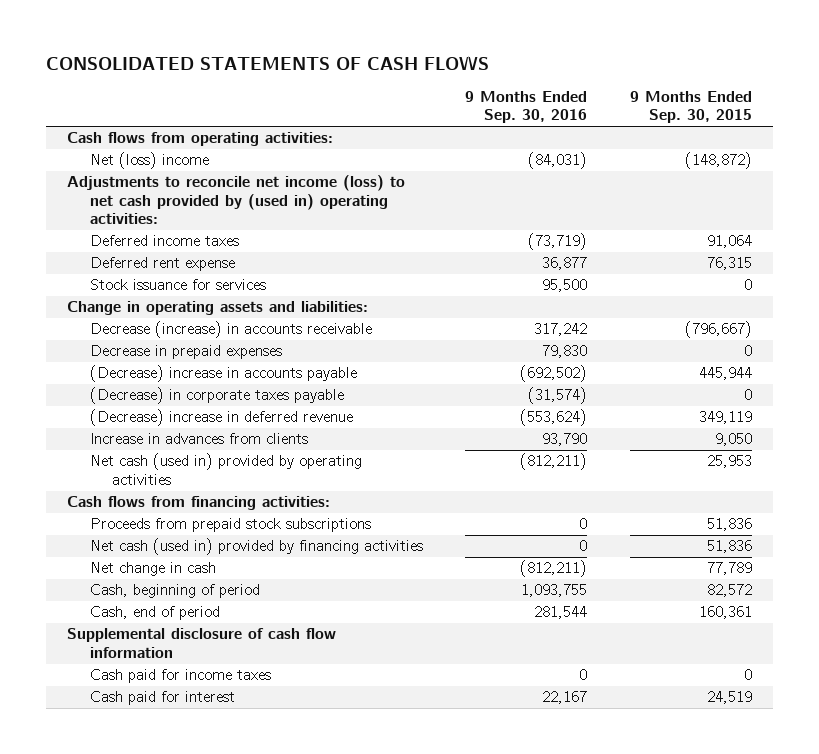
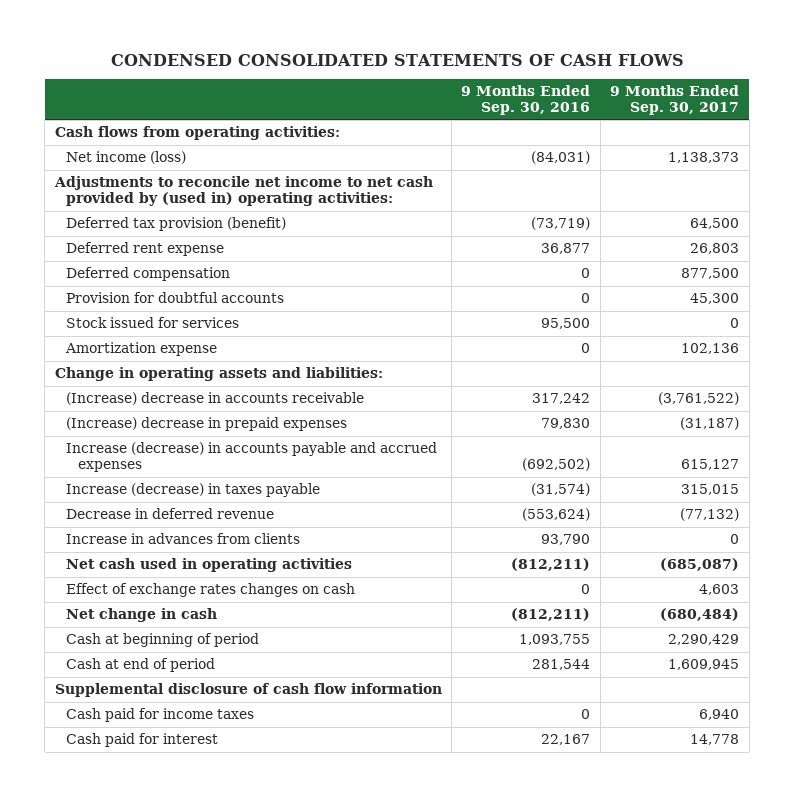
[46,55,490,71] CONSOLIDATED STATEMENTS OF CASH FLOWS -> [110,53,684,66] CONDENSED CONSOLIDATED STATEMENTS OF CASH FLOWS
[629,90,752,124] 9 Months Ended Sep. 30, 2015 -> none
none -> [610,85,740,115] 9 Months Ended Sep. 30, 2017
[89,152,209,170] Net (loss) income -> [66,151,187,165] Net income (loss)
[67,175,406,225] Adjustments to reconcile net income (loss) to net cash provided by (used in) operating activities: -> [53,176,433,207] Adjustments to reconcile net income to net cash provided by (used in) operating activities:
[89,235,239,247] Deferred income taxes -> [66,217,287,232] Deferred tax provision (benefit)
none -> [66,267,231,282] Deferred compensation
none -> [66,292,285,304] Provision for doubtful accounts
[89,279,266,291] Stock issuance for services -> [66,317,240,329] Stock issued for services
none -> [65,342,218,357] Amortization expense
[89,321,372,339] Decrease (increase) in accounts receivable -> [66,392,365,406] (Increase) decrease in accounts receivable
[89,345,282,360] Decrease in prepaid expenses -> [66,417,348,432] (Increase) decrease in prepaid expenses
[89,365,357,383] (Decrease) increase in accounts payable -> [66,442,438,473] Increase (decrease) in accounts payable and accrued expenses
[89,387,344,405] (Decrease) in corporate taxes payable -> [66,483,321,498] Increase (decrease) in taxes payable
[89,409,353,427] (Decrease) increase in deferred revenue -> [66,508,275,520] Decrease in deferred revenue
[67,496,331,511] Cash flows from financing activities: -> none
[89,518,371,533] Proceeds from prepaid stock subscriptions -> none
[89,538,423,556] Net cash (used in) provided by financing activities -> none
[89,453,362,485] Net cash (used in) provided by operating activities -> [66,558,353,573] Net cash used in operating activities
none -> [66,583,356,598] Effect of exchange rates changes on cash
[89,584,260,599] Cash, beginning of period -> [66,633,260,648] Cash at beginning of period
[89,606,220,621] Cash, end of period -> [66,658,216,673] Cash at end of period

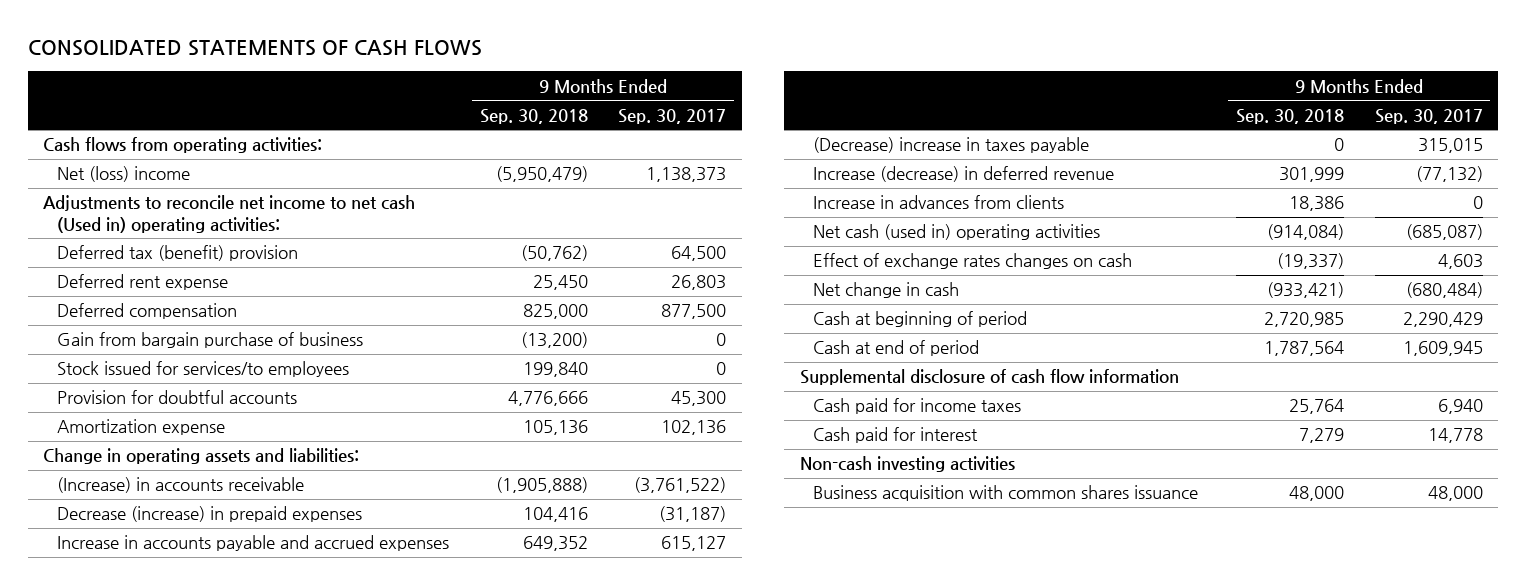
[110,53,684,66] CONDENSED CONSOLIDATED STATEMENTS OF CASH FLOWS -> [27,40,482,57] CONSOLIDATED STATEMENTS OF CASH FLOWS
[461,85,591,115] 9 Months Ended Sep. 30, 2016 -> none
none -> [479,108,588,124] Sep. 30, 2018
[66,151,187,165] Net income (loss) -> [56,166,190,183] Net (loss) income
[53,176,433,207] Adjustments to reconcile net income to net cash provided by (used in) operating activities: -> [43,195,416,233] Adjustments to reconcile net income to net cash (Used in) operating activities:
[66,217,287,232] Deferred tax provision (benefit) -> [56,245,298,262] Deferred tax (benefit) provision
none -> [56,332,363,349] Gain from bargain purchase of business
none -> [56,361,349,378] Stock issued for services/to employees
[66,317,240,329] Stock issued for services -> none
[66,392,365,406] (Increase) decrease in accounts receivable -> [56,477,304,494] (Increase) in accounts receivable
[66,417,348,432] (Increase) decrease in prepaid expenses -> [56,506,362,523] Decrease (increase) in prepaid expenses
[66,442,438,473] Increase (decrease) in accounts payable and accrued expenses -> [56,535,449,552] Increase in accounts payable and accrued expenses
[66,483,321,498] Increase (decrease) in taxes payable -> [813,137,1090,154] (Decrease) increase in taxes payable
[66,508,275,520] Decrease in deferred revenue -> [813,166,1115,183] Increase (decrease) in deferred revenue
[66,558,353,573] Net cash used in operating activities -> [813,224,1101,241] Net cash (used in) operating activities
none -> [799,456,1015,473] Non-cash investing activities
none -> [813,485,1199,502] Business acquisition with common shares issuance

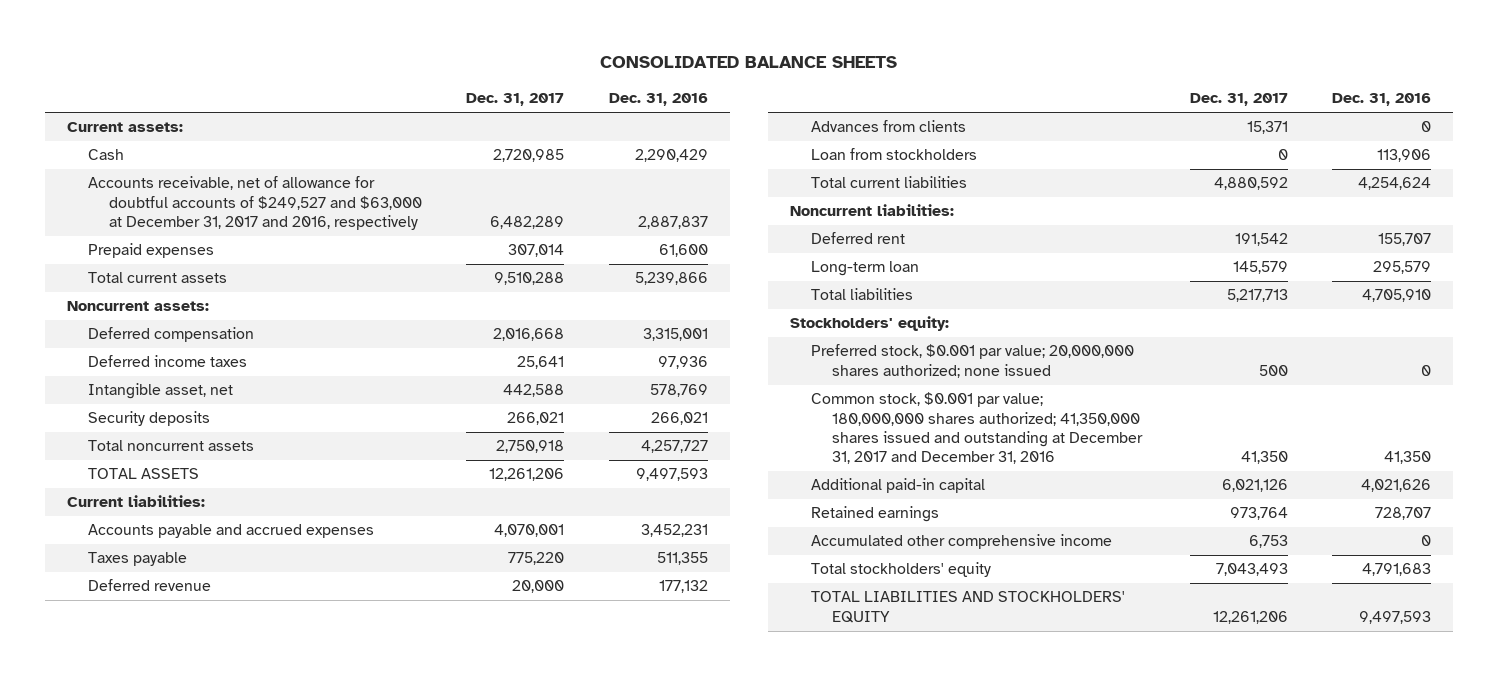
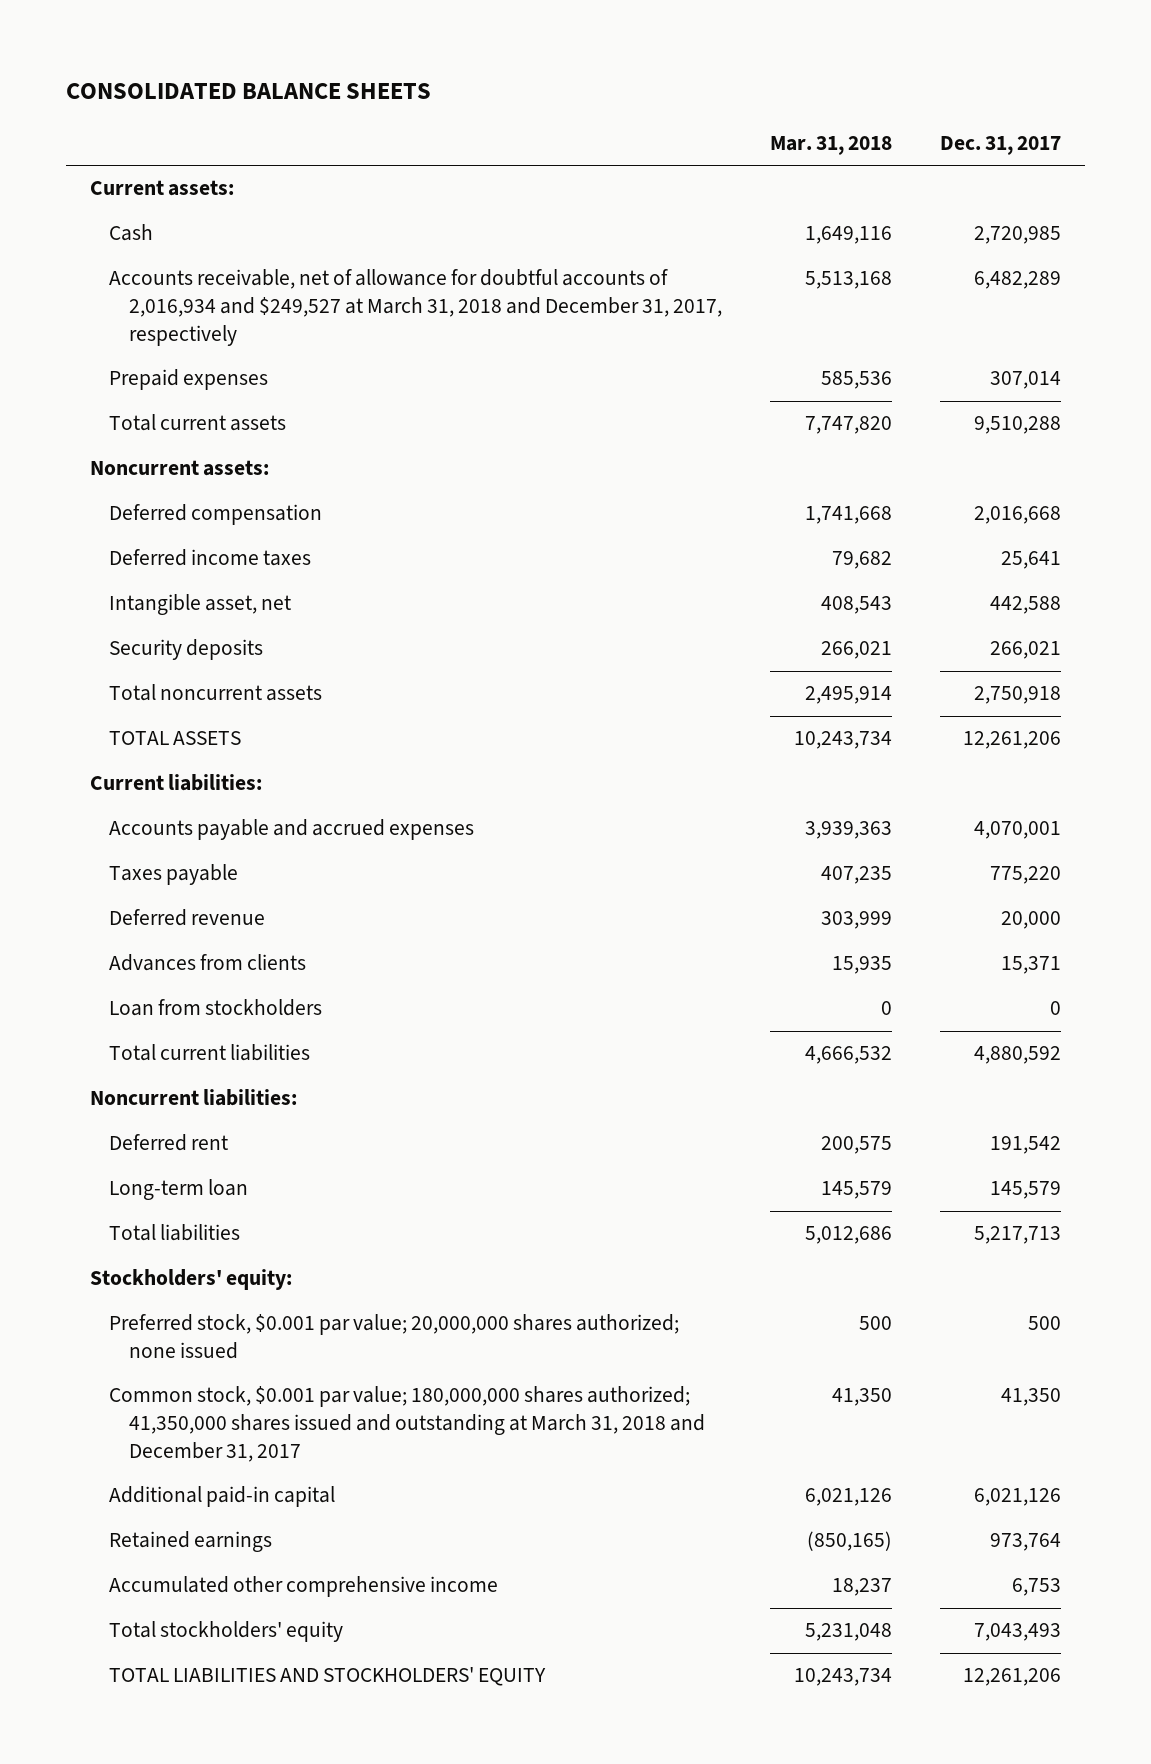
[608,93,708,107] Dec. 31, 2016 -> none
none -> [770,136,893,156] Mar. 31, 2018
[87,176,422,231] Accounts receivable, net of allowance for doubtful accounts of $249,527 and $63,000 at December 31, 2017 and 2016, respectively -> [109,269,723,346] Accounts receivable, net of allowance for doubtful accounts of 2,016,934 and $249,527 at March 31, 2018 and December 31, 2017, respectively
[811,392,1144,465] Common stock, $0.001 par value; 180,000,000 shares authorized; 41,350,000 shares issued and outstanding at December 31, 2017 and December 31, 2016 -> [109,1386,706,1462] Common stock, $0.001 par value; 180,000,000 shares authorized; 41,350,000 shares issued and outstanding at March 31, 2018 and December 31, 2017

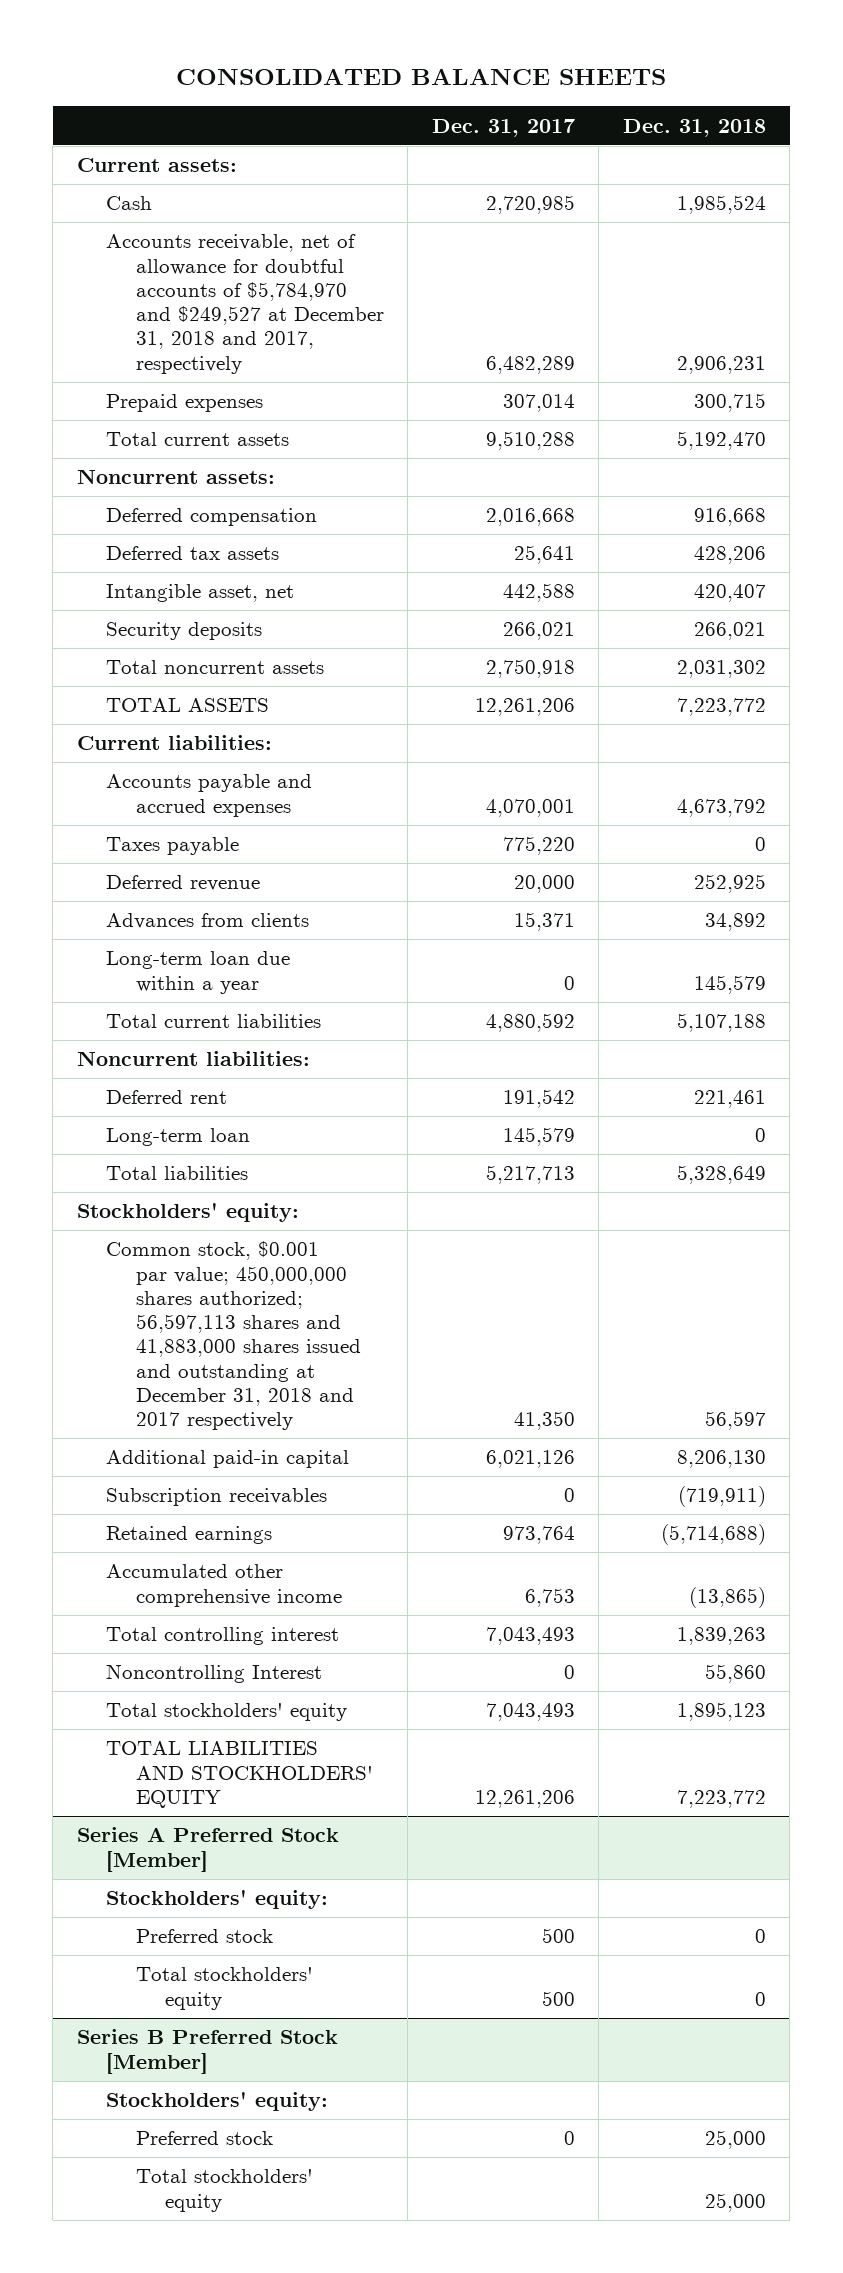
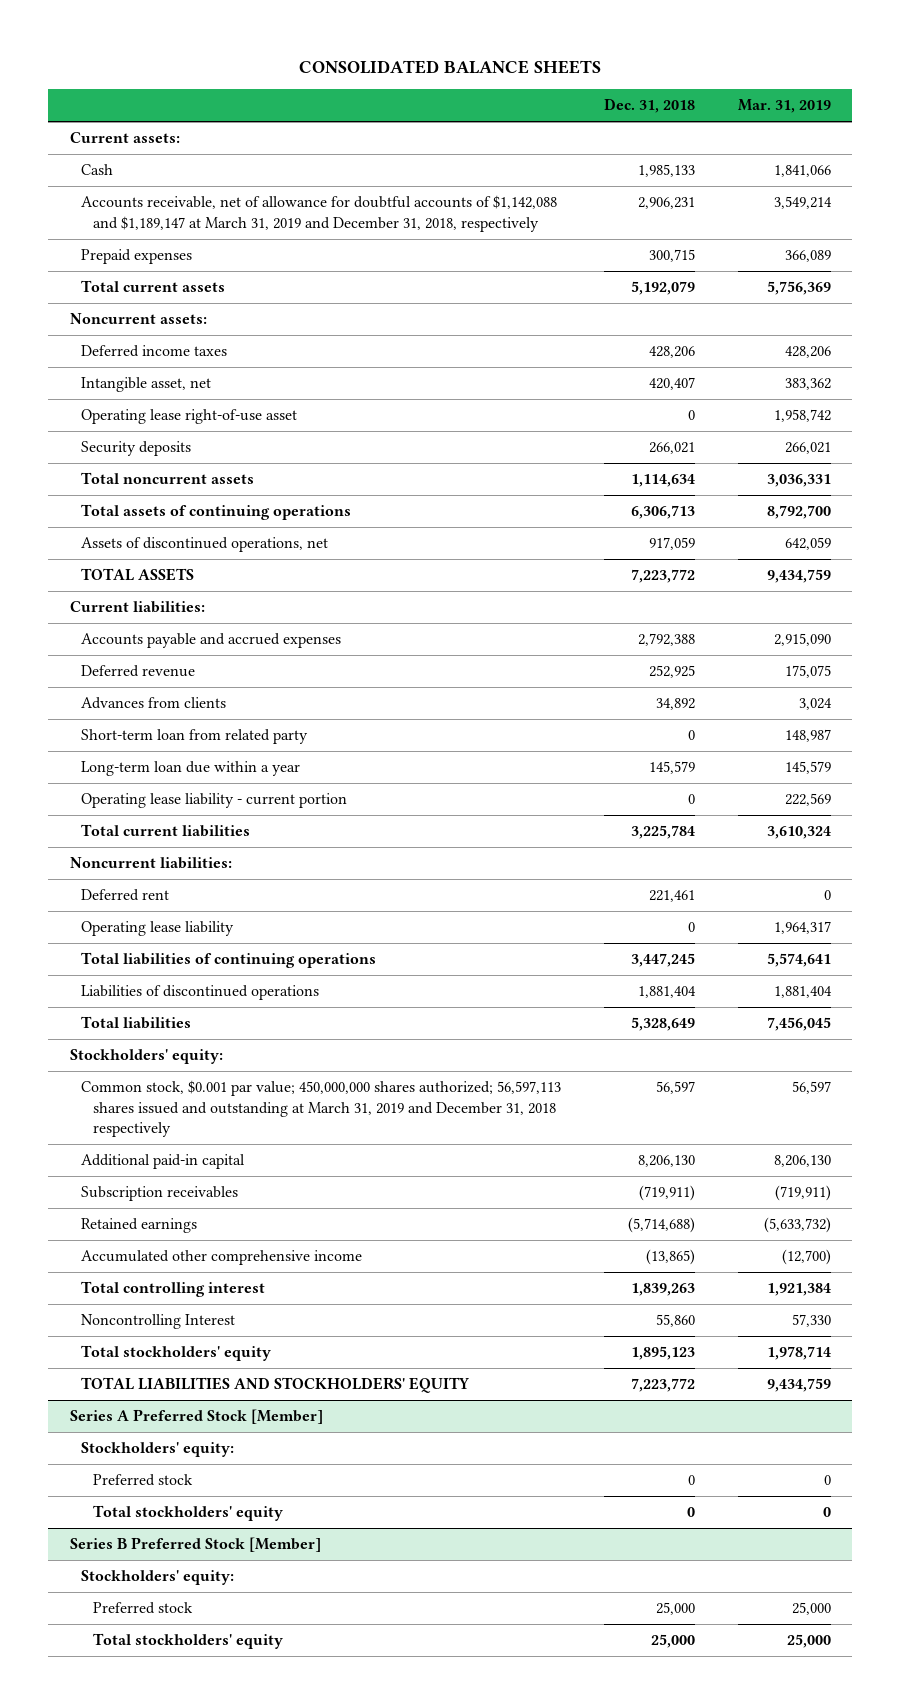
[431,118,575,137] Dec. 31, 2017 -> none
none -> [738,99,832,114] Mar. 31, 2019
[676,195,766,215] 1,985,524 -> [638,164,696,178] 1,985,133
[106,234,384,374] Accounts receivable, net of allowance for doubtful accounts of $5,784,970 and $249,527 at December 31, 2018 and 2017, respectively -> [81,195,558,232] Accounts receivable, net of allowance for doubtful accounts of $1,142,088 and $1,189,147 at March 31, 2019 and December 31, 2018, respectively
[676,431,766,451] 5,192,470 -> [631,281,696,296] 5,192,079
[106,508,318,527] Deferred compensation -> none
[106,546,280,561] Deferred tax assets -> [81,345,228,358] Deferred income taxes
none -> [81,409,298,425] Operating lease right-of-use asset
[676,660,766,679] 2,031,302 -> [631,474,696,488] 1,114,634
none -> [81,504,352,521] Total assets of continuing operations
none -> [81,537,329,553] Assets of discontinued operations, net
[106,837,240,856] Taxes payable -> none
[676,798,766,817] 4,673,792 -> [638,633,696,647] 2,792,388
none -> [81,729,309,745] Short-term loan from related party
none -> [81,793,348,809] Operating lease liability - current portion
[676,1013,766,1033] 5,107,188 -> [631,825,696,840] 3,225,784
[106,1128,251,1147] Long-term loan -> none
none -> [81,921,235,937] Operating lease liability
none -> [81,952,377,969] Total liabilities of continuing operations
none -> [81,985,320,1001] Liabilities of discontinued operations
[106,1241,361,1431] Common stock, $0.001 par value; 450,000,000 shares authorized; 56,597,113 shares and 41,883,000 shares issued and outstanding at December 31, 2018 and 2017 respectively -> [81,1080,562,1137] Common stock, $0.001 par value; 450,000,000 shares authorized; 56,597,113 shares issued and outstanding at March 31, 2019 and December 31, 2018 respectively

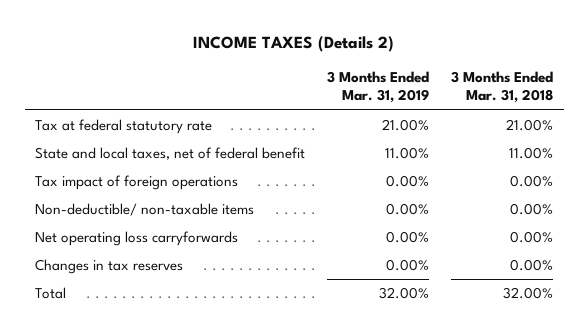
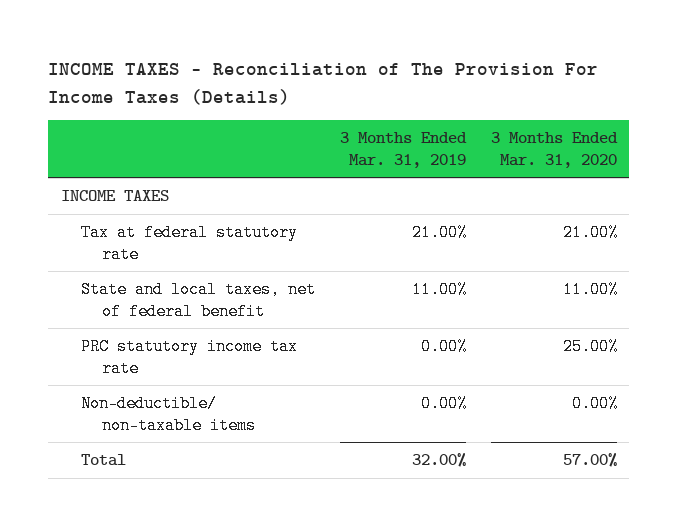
[193,35,395,52] INCOME TAXES (Details 2) -> [48,63,599,105] INCOME TAXES - Reconciliation of The Provision For Income Taxes (Details)
[450,70,553,104] 3 Months Ended Mar. 31, 2018 -> none
none -> [490,132,618,168] 3 Months Ended Mar. 31, 2020
none -> [60,190,169,202] INCOME TAXES
[35,175,239,191] Tax impact of foreign operations -> [81,338,299,377] PRC statutory income tax rate
[35,231,239,247] Net operating loss carryforwards -> none
[35,259,184,275] Changes in tax reserves -> none

